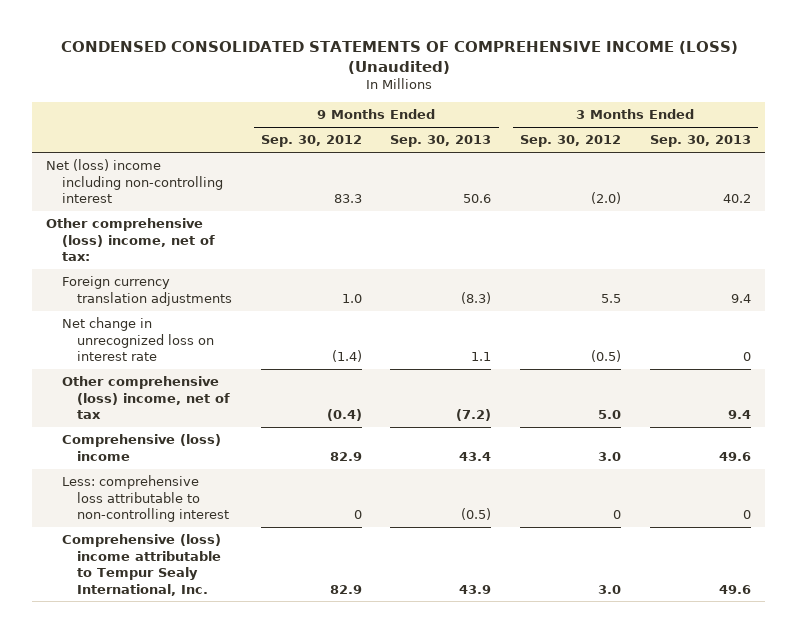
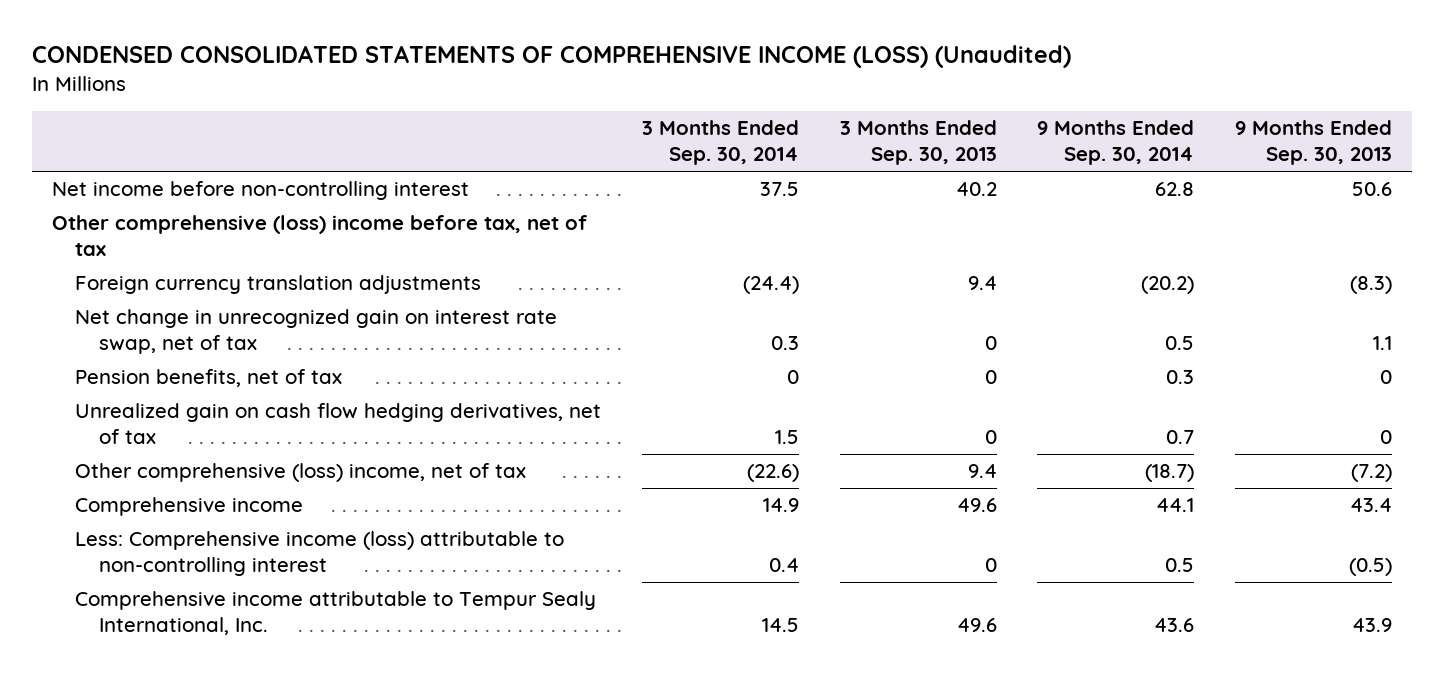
[260,135,362,148] Sep. 30, 2012 -> none
[520,135,622,148] Sep. 30, 2012 -> none
none -> [641,120,799,166] 3 Months Ended Sep. 30, 2014
none -> [1037,120,1195,166] 9 Months Ended Sep. 30, 2014
[46,159,223,204] Net (loss) income including non-controlling interest -> [52,181,470,201] Net income before non-controlling interest
[46,218,215,262] Other comprehensive (loss) income, net of tax: -> [52,215,588,257] Other comprehensive (loss) income before tax, net of tax
[61,317,215,362] Net change in unrecognized loss on interest rate -> [75,309,558,355] Net change in unrecognized gain on interest rate swap, net of tax
none -> [75,369,343,388] Pension benefits, net of tax
none -> [75,403,602,445] Unrealized gain on cash flow hedging derivatives, net of tax
[61,434,221,461] Comprehensive (loss) income -> [75,497,304,517] Comprehensive income
[61,475,230,523] Less: comprehensive loss attributable to non-controlling interest -> [75,531,565,577] Less: Comprehensive income (loss) attributable to non-controlling interest
[61,534,222,596] Comprehensive (loss) income attributable to Tempur Sealy International, Inc. -> [75,591,597,636] Comprehensive income attributable to Tempur Sealy International, Inc.

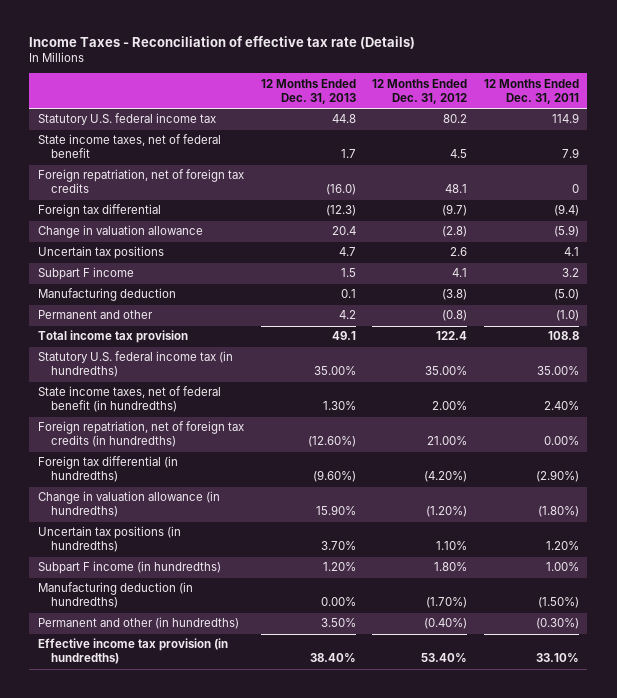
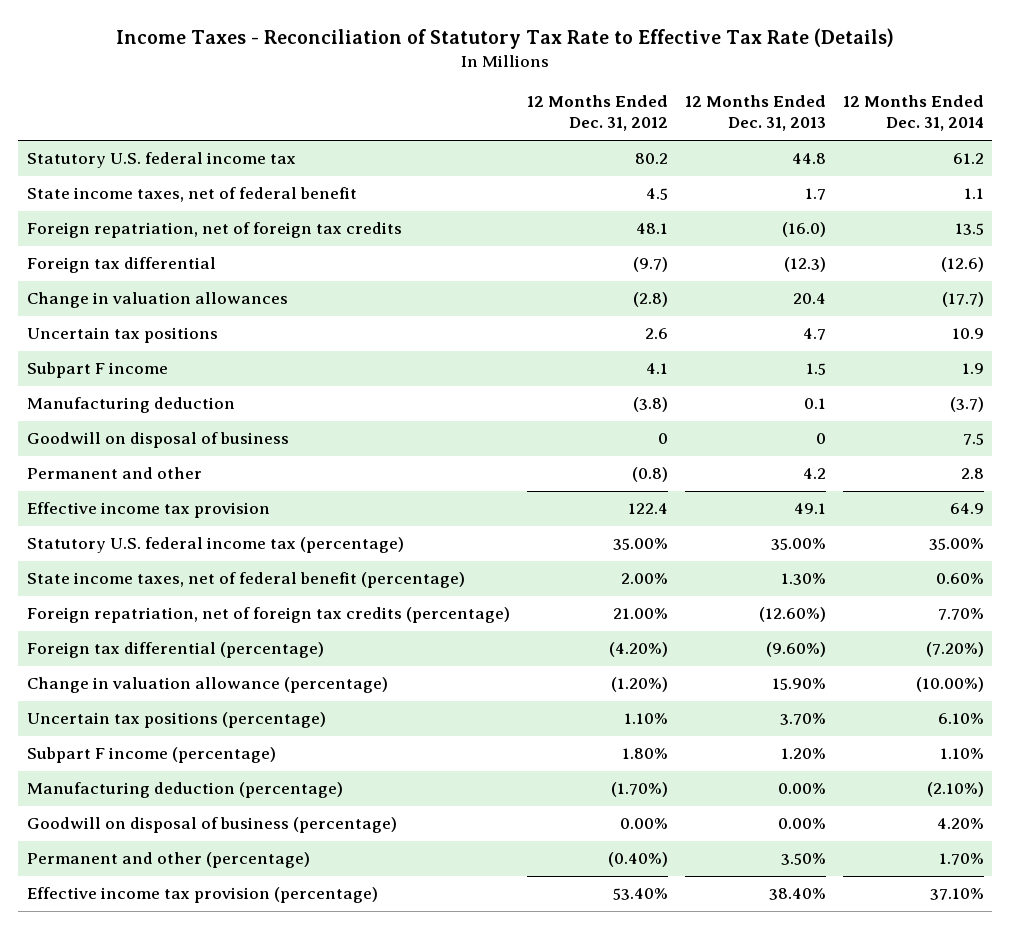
[29,35,416,49] Income Taxes - Reconciliation of effective tax rate (Details) -> [116,28,895,50] Income Taxes - Reconciliation of Statutory Tax Rate to Effective Tax Rate (Details)
[484,78,580,104] 12 Months Ended Dec. 31, 2011 -> none
none -> [842,95,984,132] 12 Months Ended Dec. 31, 2014
[37,225,203,239] Change in valuation allowance -> [26,292,288,309] Change in valuation allowances
none -> [26,432,289,449] Goodwill on disposal of business
[37,330,188,344] Total income tax provision -> [26,502,270,519] Effective income tax provision
[37,351,233,378] Statutory U.S. federal income tax (in hundredths) -> [26,537,404,554] Statutory U.S. federal income tax (percentage)
[37,386,221,413] State income taxes, net of federal benefit (in hundredths) -> [26,572,465,589] State income taxes, net of federal benefit (percentage)
[37,421,244,448] Foreign repatriation, net of foreign tax credits (in hundredths) -> [26,607,510,624] Foreign repatriation, net of foreign tax credits (percentage)
[37,456,178,483] Foreign tax differential (in hundredths) -> [26,642,324,659] Foreign tax differential (percentage)
[37,491,220,518] Change in valuation allowance (in hundredths) -> [26,677,388,694] Change in valuation allowance (percentage)
[37,526,181,553] Uncertain tax positions (in hundredths) -> [26,712,326,729] Uncertain tax positions (percentage)
[37,561,221,575] Subpart F income (in hundredths) -> [26,747,276,764] Subpart F income (percentage)
[37,582,193,609] Manufacturing deduction (in hundredths) -> [26,782,343,799] Manufacturing deduction (percentage)
none -> [26,817,397,834] Goodwill on disposal of business (percentage)
[37,617,239,630] Permanent and other (in hundredths) -> [26,852,310,869] Permanent and other (percentage)
[37,638,228,665] Effective income tax provision (in hundredths) -> [26,887,378,904] Effective income tax provision (percentage)

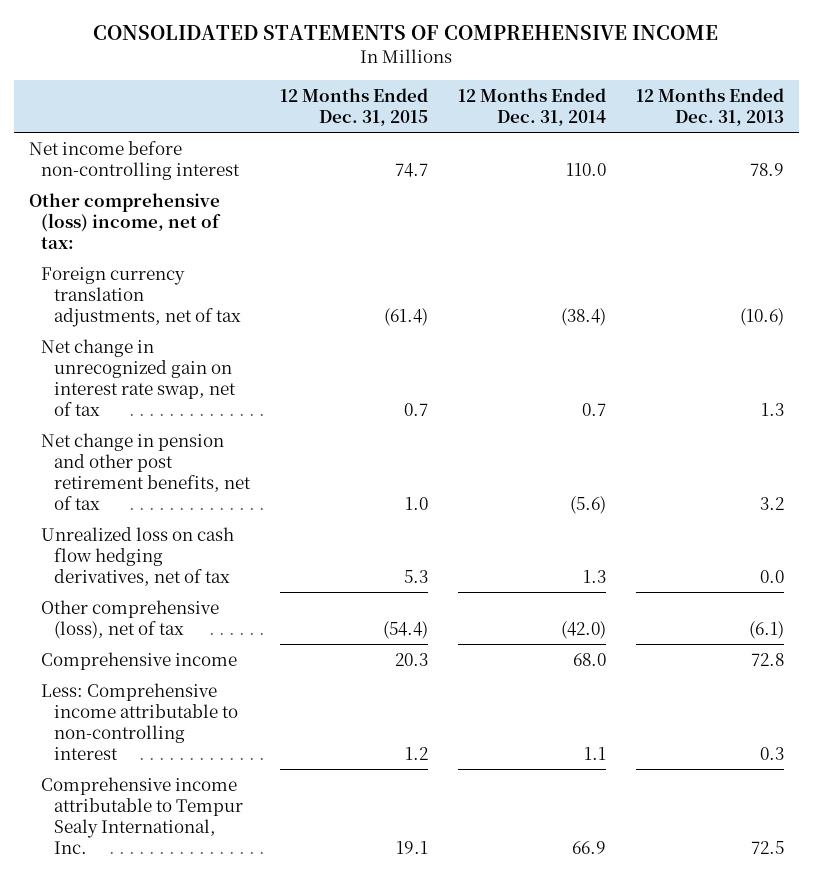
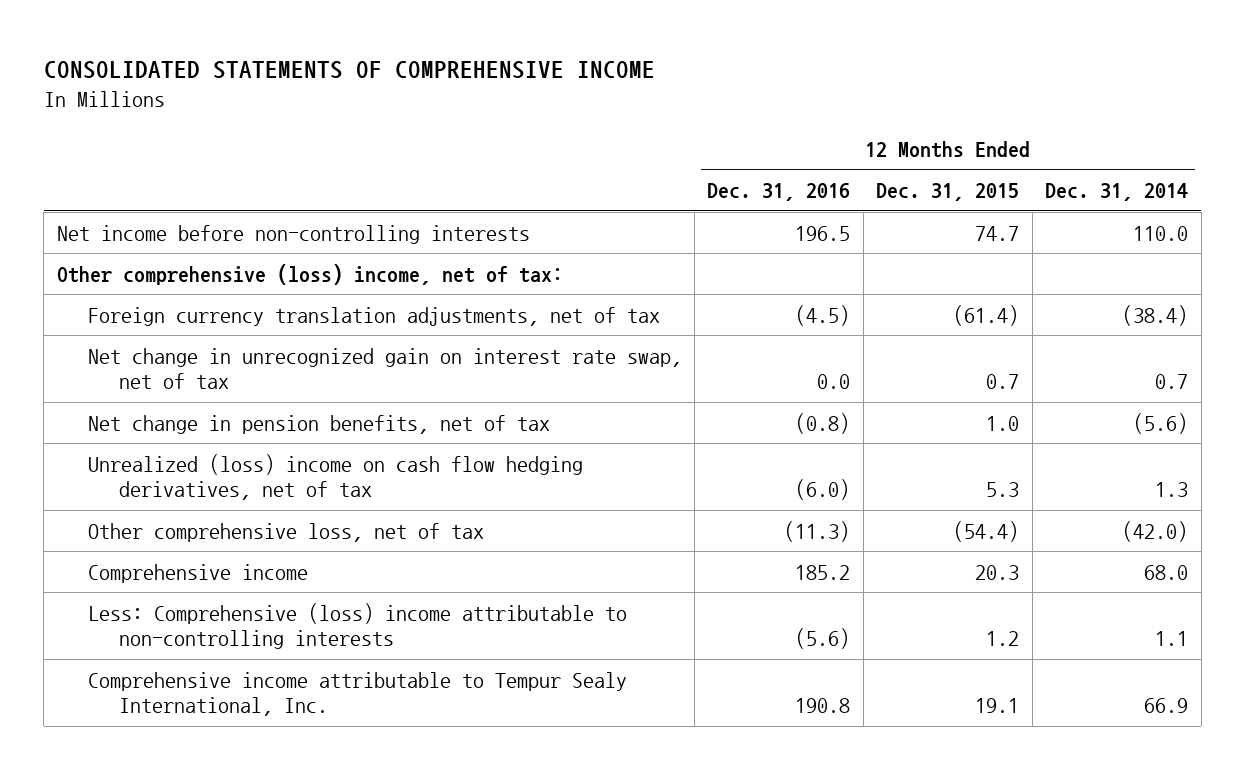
[635,87,784,126] 12 Months Ended Dec. 31, 2013 -> none
none -> [707,183,851,202] Dec. 31, 2016
[28,140,241,180] Net income before non-controlling interest -> [56,224,530,244] Net income before non-controlling interests
[41,432,251,511] Net change in pension and other post retirement benefits, net of tax -> [87,414,550,434] Net change in pension benefits, net of tax
[41,526,235,586] Unrealized loss on cash flow hedging derivatives, net of tax -> [87,453,583,500] Unrealized (loss) income on cash flow hedging derivatives, net of tax
[41,599,220,639] Other comprehensive (loss), net of tax -> [87,522,484,542] Other comprehensive loss, net of tax
[41,682,238,761] Less: Comprehensive income attributable to non-controlling interest -> [87,602,627,649] Less: Comprehensive (loss) income attributable to non-controlling interests

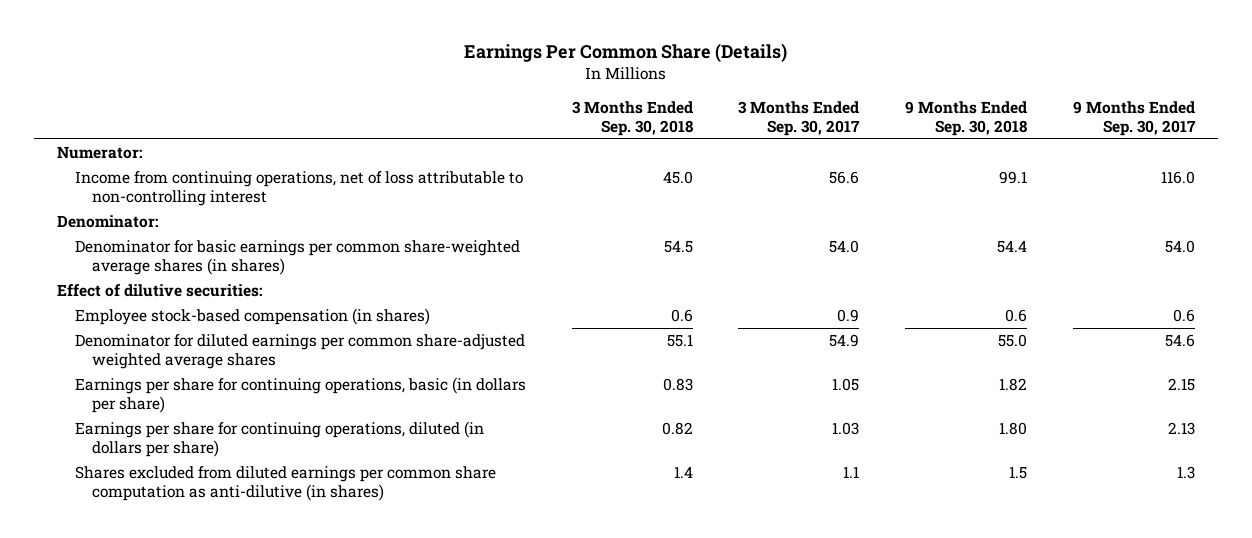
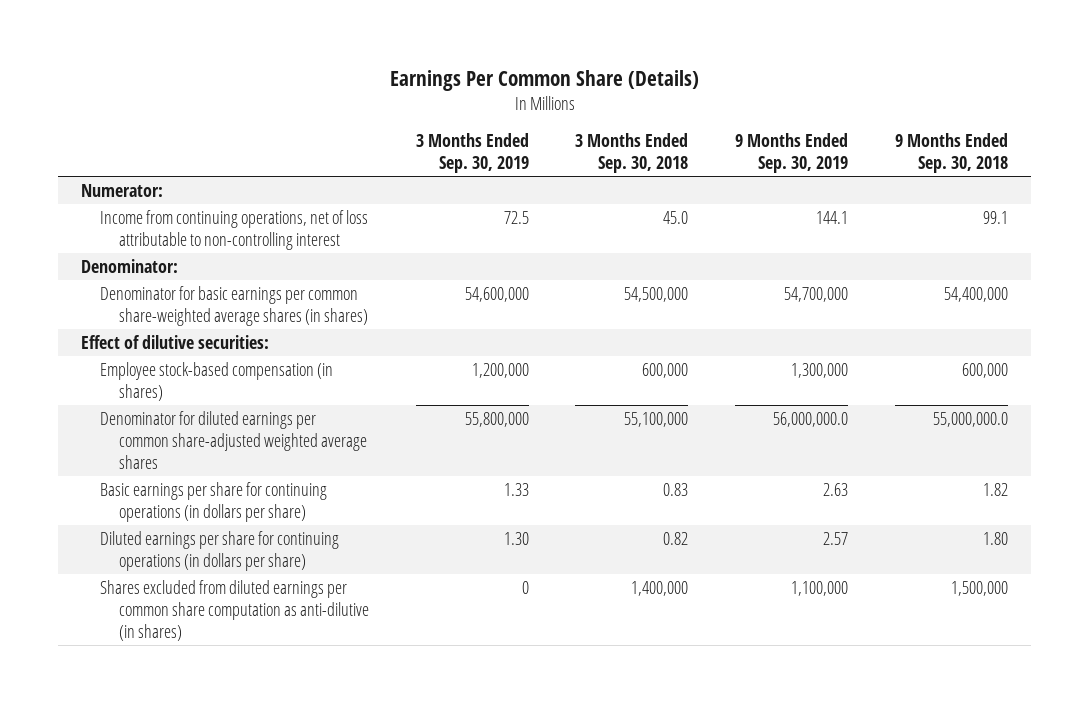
[738,100,861,136] 3 Months Ended Sep. 30, 2017 -> none
[1072,100,1196,136] 9 Months Ended Sep. 30, 2017 -> none
none -> [415,132,529,174] 3 Months Ended Sep. 30, 2019
none -> [735,132,849,174] 9 Months Ended Sep. 30, 2019
[663,239,693,253] 54.5 -> [624,286,689,302] 54,500,000
[997,239,1028,253] 54.4 -> [943,286,1008,302] 54,400,000
[670,308,693,322] 0.6 -> [642,362,689,378] 600,000
[1005,308,1028,322] 0.6 -> [961,362,1008,378] 600,000
[666,333,693,347] 55.1 -> [624,411,689,427] 55,100,000
[998,333,1028,347] 55.0 -> [932,411,1008,427] 55,000,000.0
[74,376,526,414] Earnings per share for continuing operations, basic (in dollars per share) -> [100,481,328,522] Basic earnings per share for continuing operations (in dollars per share)
[74,420,484,458] Earnings per share for continuing operations, diluted (in dollars per share) -> [100,530,340,571] Diluted earnings per share for continuing operations (in dollars per share)
[673,465,693,478] 1.4 -> [631,580,689,596] 1,400,000
[1009,465,1028,479] 1.5 -> [950,580,1008,596] 1,500,000

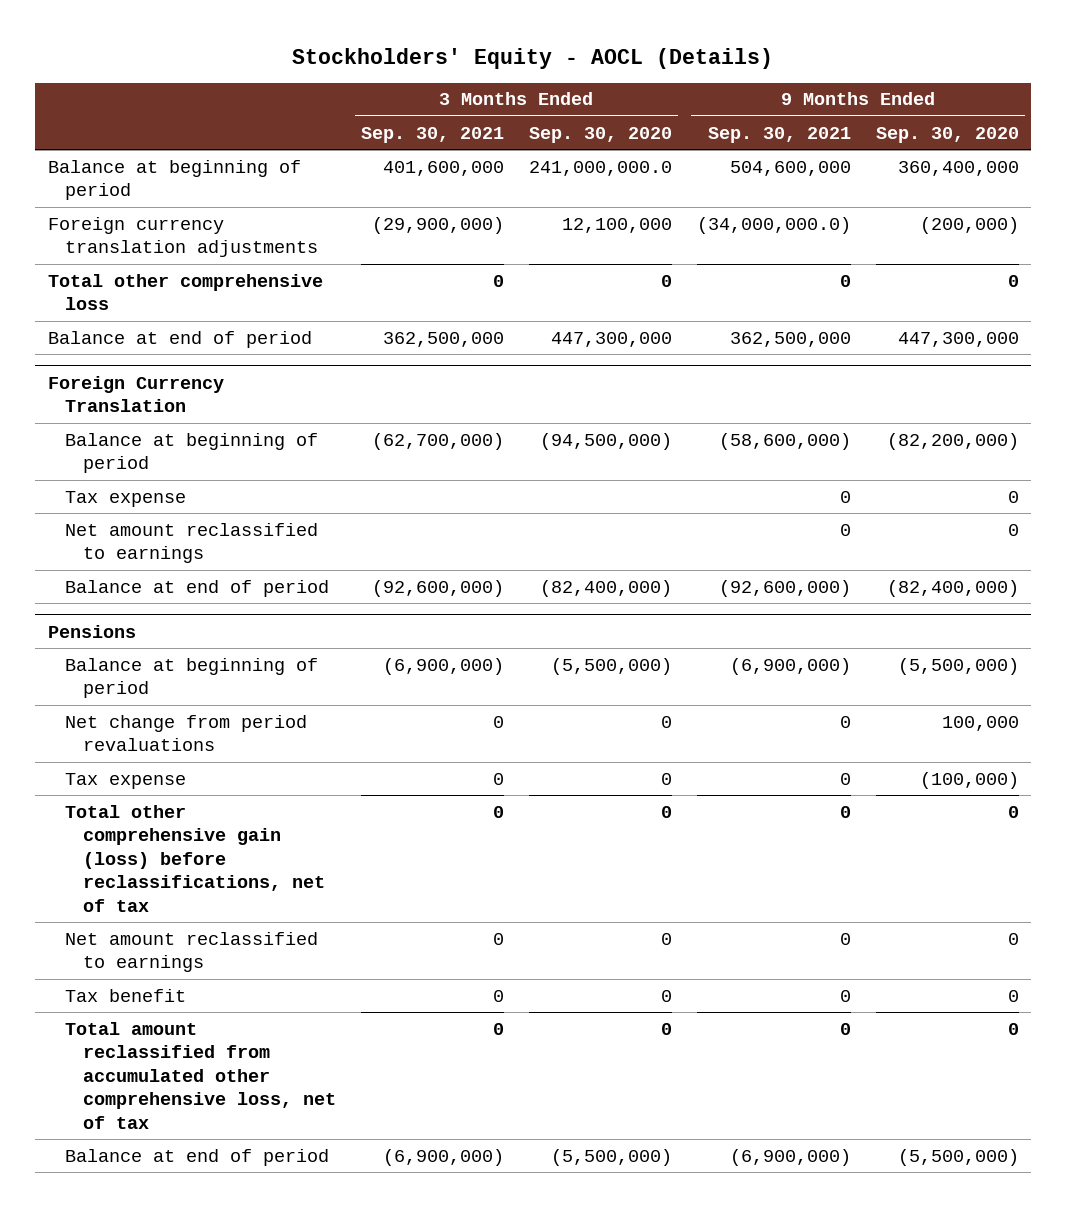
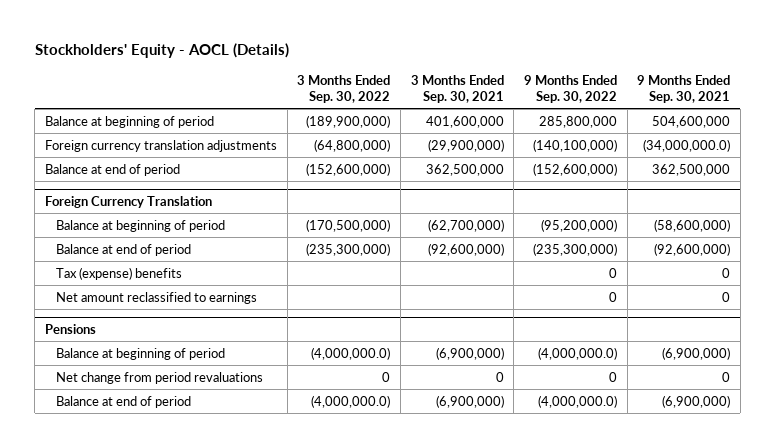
[528,126,672,143] Sep. 30, 2020 -> none
[875,126,1019,143] Sep. 30, 2020 -> none
none -> [297,74,391,104] 3 Months Ended Sep. 30, 2022
none -> [524,74,618,104] 9 Months Ended Sep. 30, 2022
[47,273,323,311] Total other comprehensive loss -> none
[65,490,187,507] Tax expense -> none
none -> [56,266,183,280] Tax (expense) benefits
[65,522,319,564] Net amount reclassified to earnings -> [56,291,258,304] Net amount reclassified to earnings
[65,772,187,789] Tax expense -> none
[65,804,325,912] Total other comprehensive gain (loss) before reclassifications, net of tax -> none
[65,931,319,973] Net amount reclassified to earnings -> none
[65,988,187,1002] Tax benefit -> none
[65,1021,336,1129] Total amount reclassified from accumulated other comprehensive loss, net of tax -> none

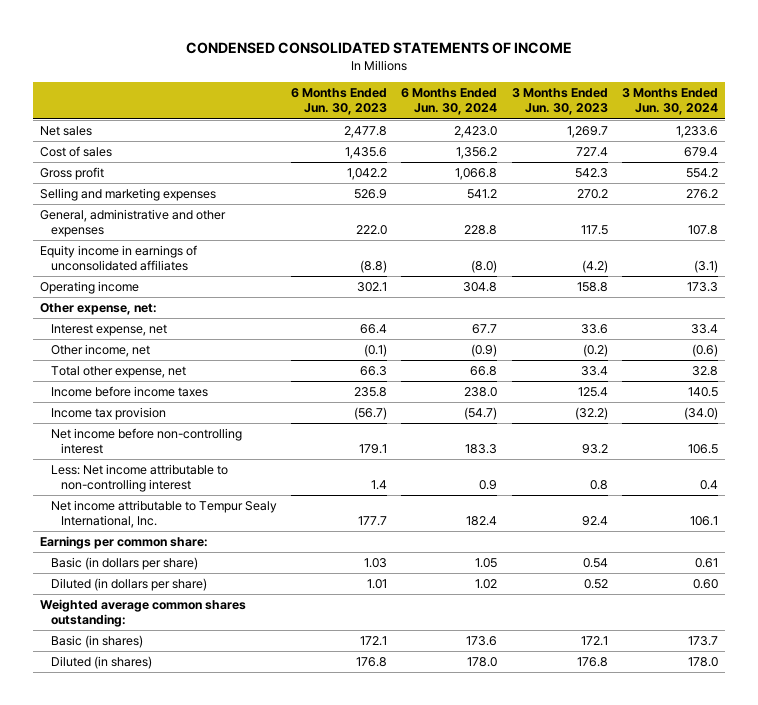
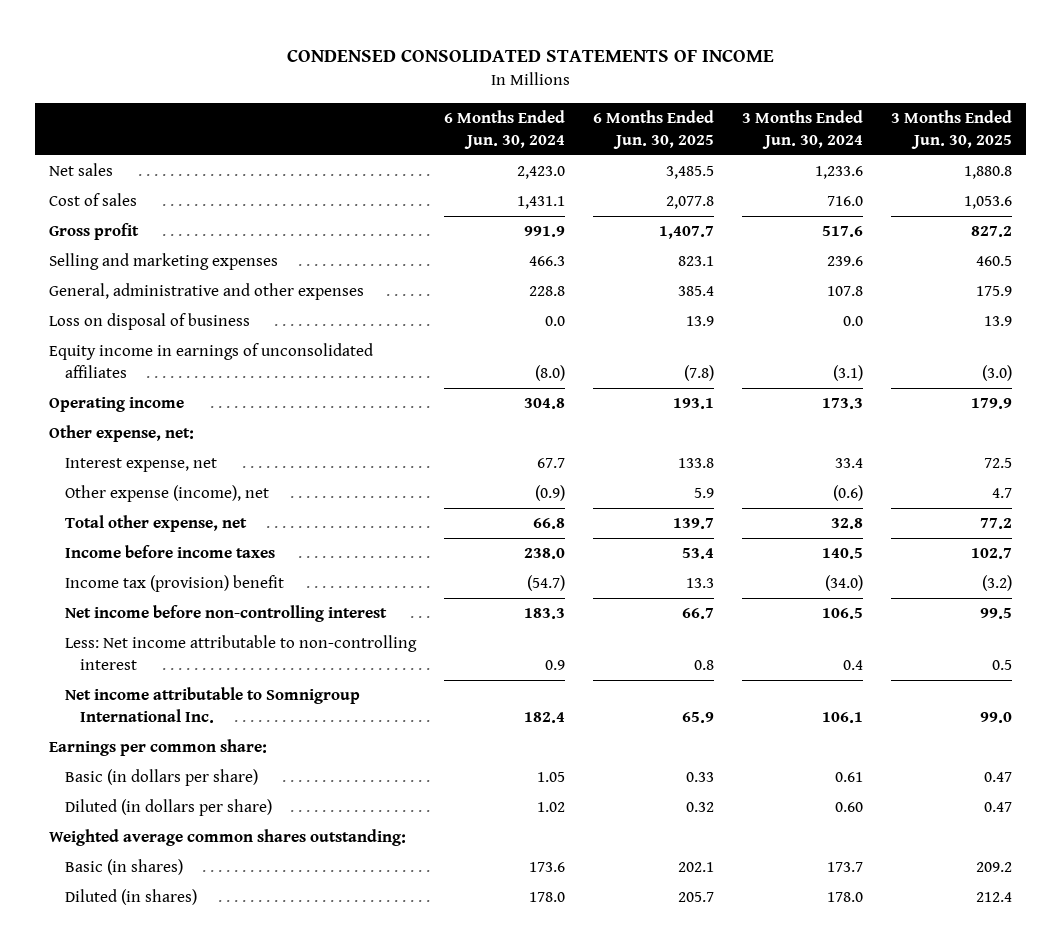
[291,88,388,116] 6 Months Ended Jun. 30, 2023 -> none
[511,88,608,116] 3 Months Ended Jun. 30, 2023 -> none
none -> [592,109,714,149] 6 Months Ended Jun. 30, 2025
none -> [890,109,1012,149] 3 Months Ended Jun. 30, 2025
[456,147,498,160] 1,356.2 -> [516,196,565,210] 1,431.1
[683,147,718,158] 679.4 -> [826,196,863,207] 716.0
[455,168,498,181] 1,066.8 -> [523,226,565,238] 991.9
[685,168,718,179] 554.2 -> [821,226,863,238] 517.6
[467,189,498,200] 541.2 -> [528,256,565,267] 466.3
[685,189,718,200] 276.2 -> [826,256,863,267] 239.6
none -> [49,313,251,331] Loss on disposal of business
[50,344,150,358] Other income, net -> [64,485,269,503] Other expense (income), net
[50,407,166,421] Income tax provision -> [64,575,284,593] Income tax (provision) benefit
[50,500,277,529] Net income attributable to Tempur Sealy International, Inc. -> [64,687,360,724] Net income attributable to Somnigroup International Inc.

